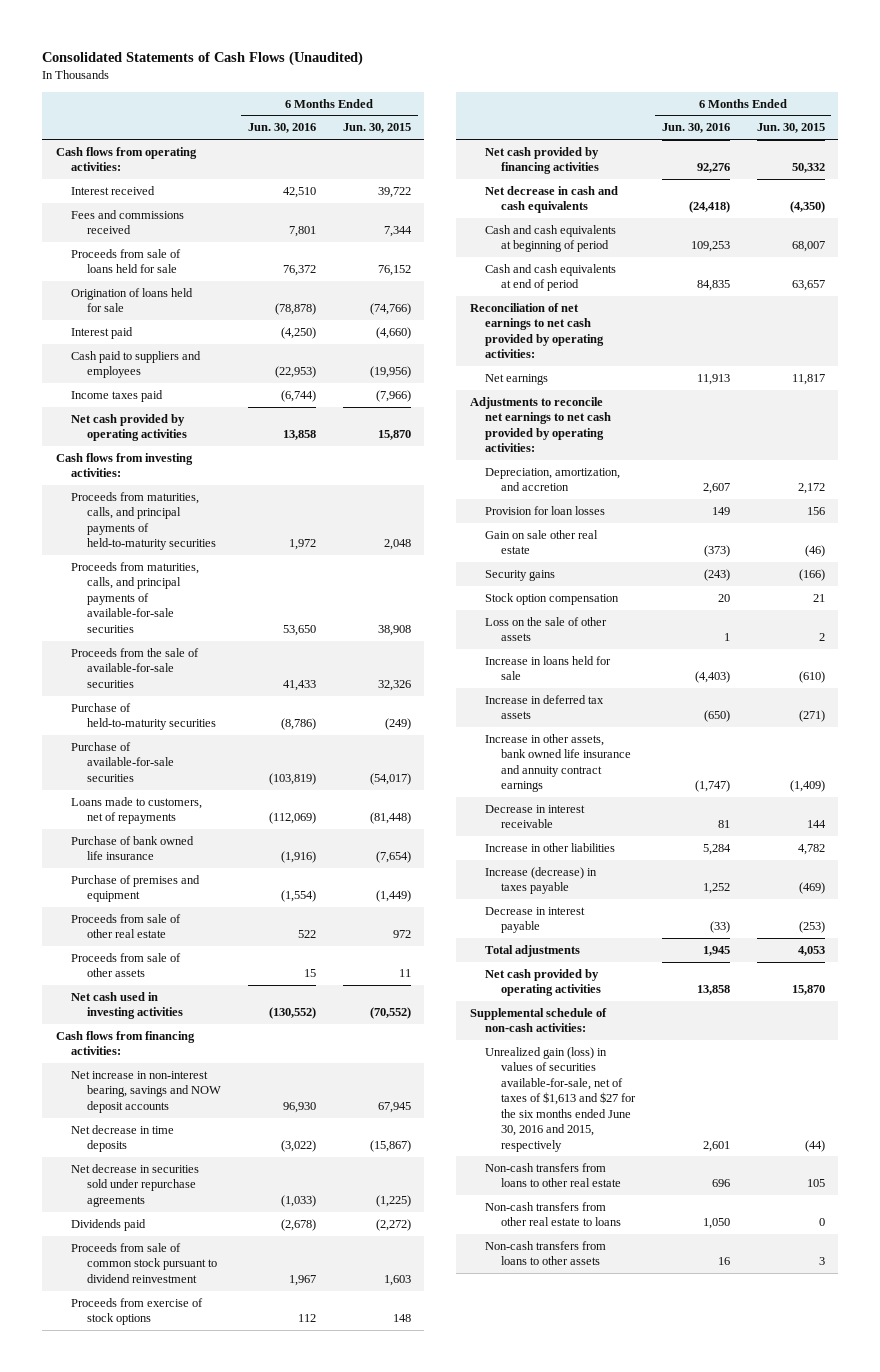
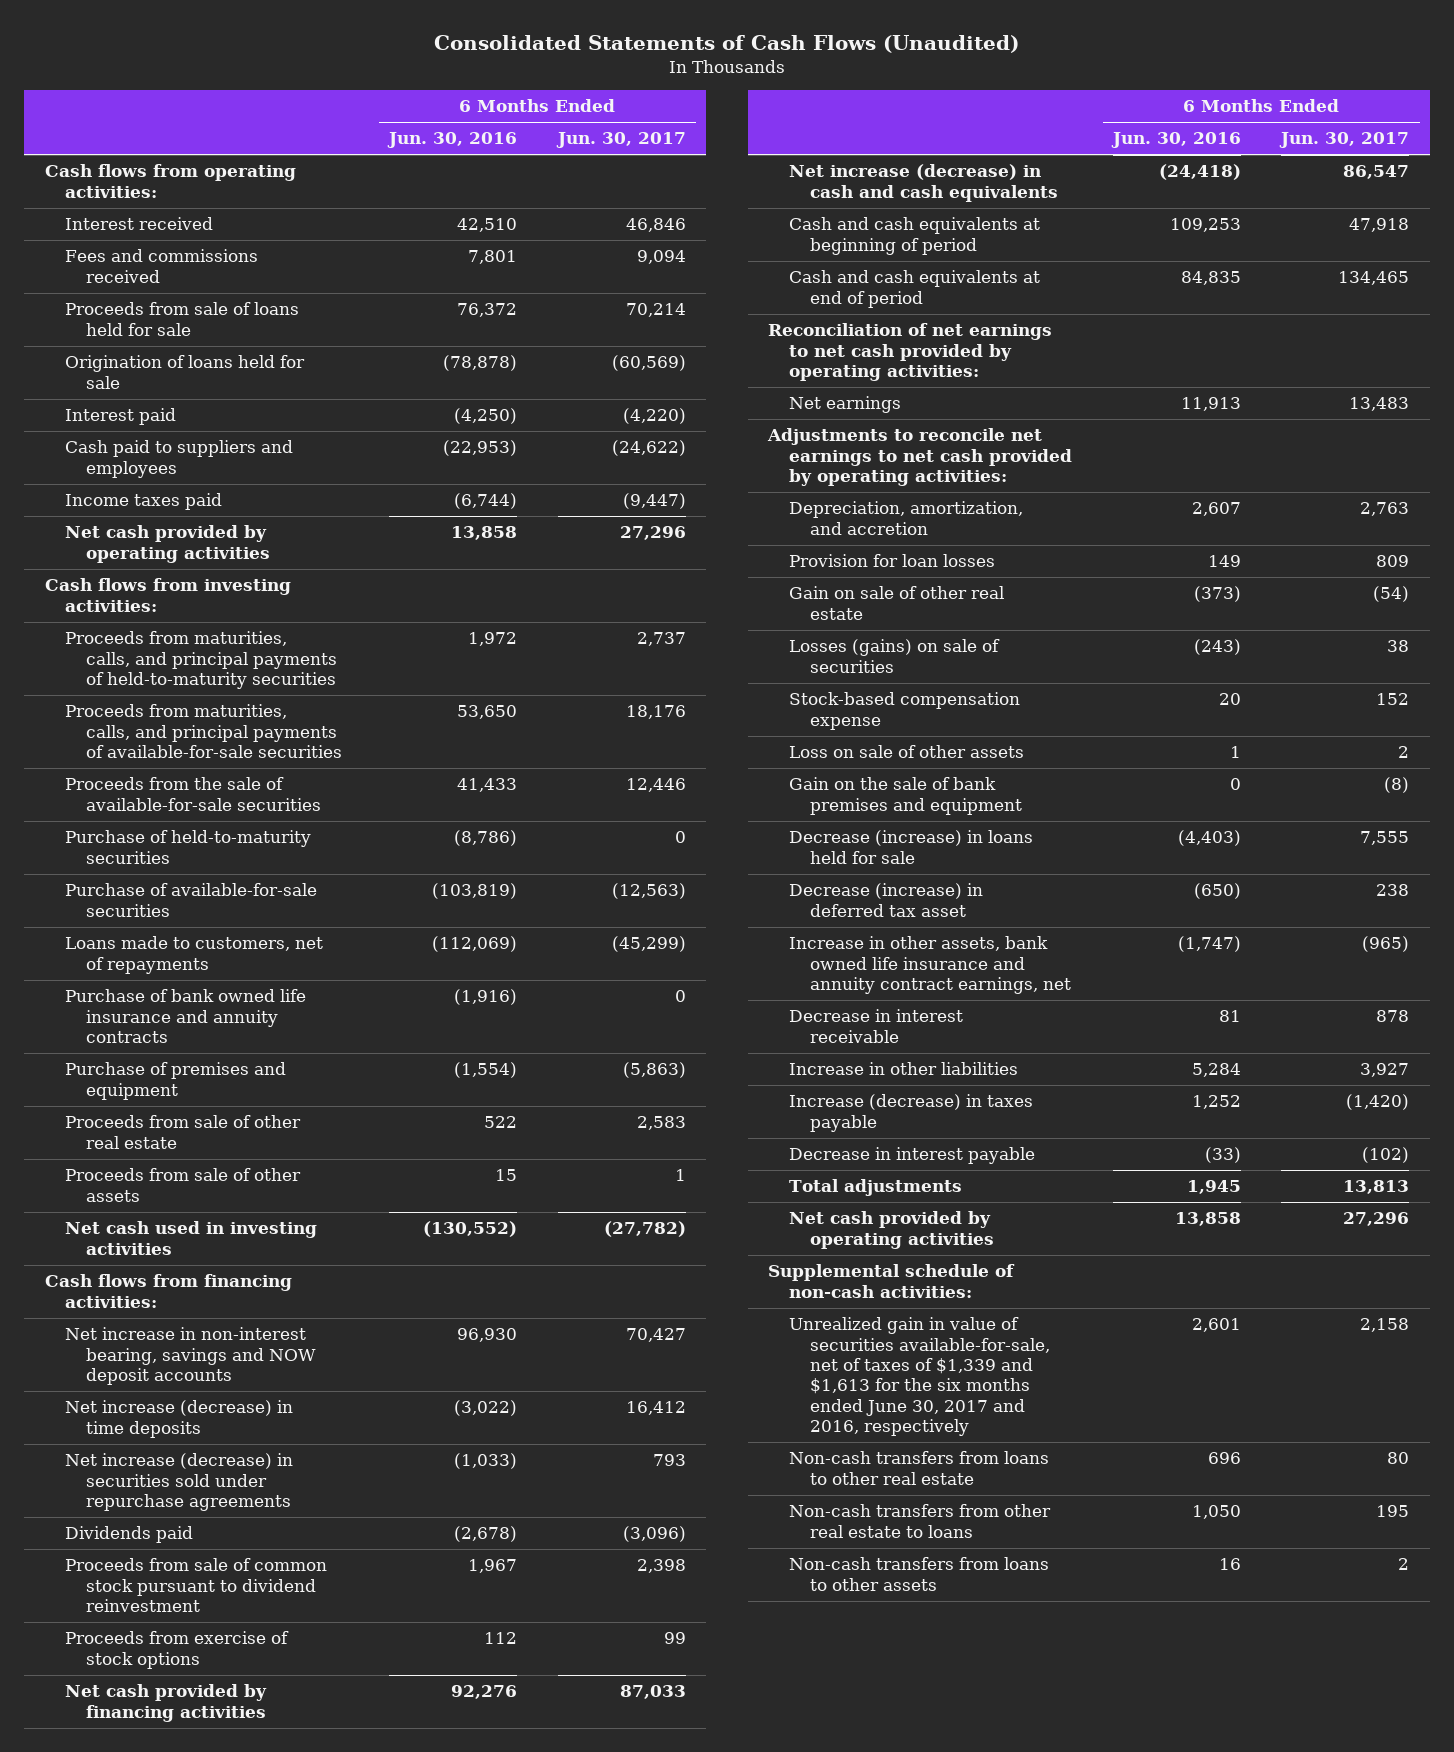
[342,123,411,134] Jun. 30, 2015 -> none
none -> [555,132,686,149] Jun. 30, 2017
[71,835,195,861] Purchase of bank owned life insurance -> [65,989,307,1043] Purchase of bank owned life insurance and annuity contracts
[71,1124,175,1153] Net decrease in time deposits -> [65,1400,294,1438] Net increase (decrease) in time deposits
[71,1163,200,1207] Net decrease in securities sold under repurchase agreements -> [65,1453,294,1511] Net increase (decrease) in securities sold under repurchase agreements
[485,185,619,214] Net decrease in cash and cash equivalents -> [789,164,1058,202] Net increase (decrease) in cash and cash equivalents
[485,529,599,555] Gain on sale other real estate -> [789,586,1005,620] Gain on sale of other real estate
[485,569,556,581] Security gains -> [789,639,1001,673] Losses (gains) on sale of securities
[485,592,620,605] Stock option compensation -> [789,692,1021,730] Stock-based compensation expense
[485,616,608,642] Loss on the sale of other assets -> [789,745,1025,759] Loss on sale of other assets
none -> [789,777,1022,815] Gain on the sale of bank premises and equipment
[485,655,612,681] Increase in loans held for sale -> [789,830,1034,864] Decrease (increase) in loans held for sale
[485,694,605,720] Increase in deferred tax assets -> [789,883,984,917] Decrease (increase) in deferred tax asset
[485,733,631,793] Increase in other assets, bank owned life insurance and annuity contract earnings -> [789,936,1071,994] Increase in other assets, bank owned life insurance and annuity contract earnings, net
[485,1046,636,1152] Unrealized gain (loss) in values of securities available-for-sale, net of taxes of $1,613 and $27 for the six months ended June 30, 2016 and 2015, respectively -> [789,1317,1050,1437] Unrealized gain in value of securities available-for-sale, net of taxes of $1,339 and $1,613 for the six months ended June 30, 2017 and 2016, respectively

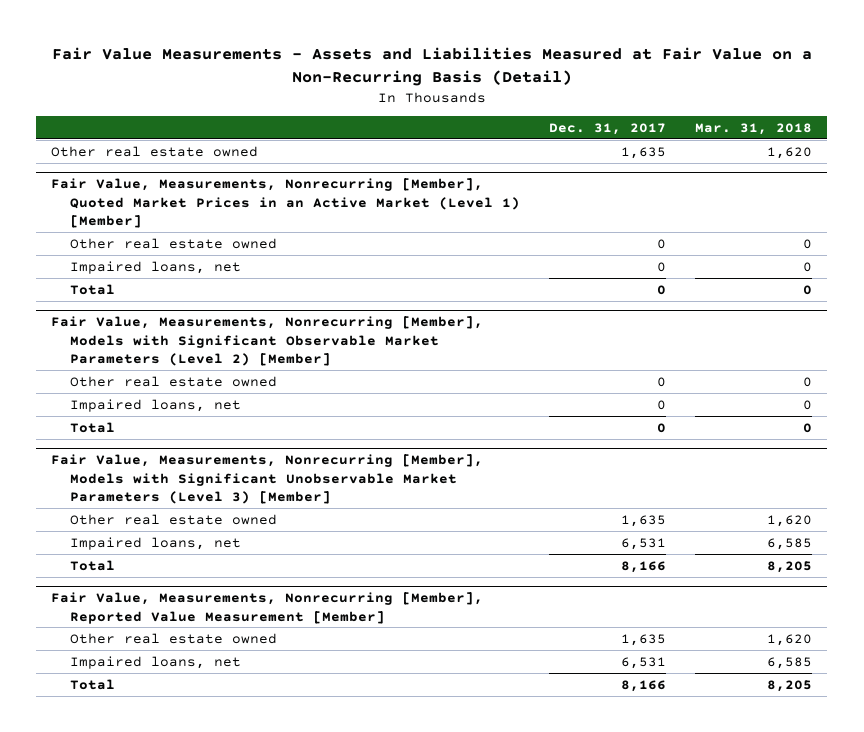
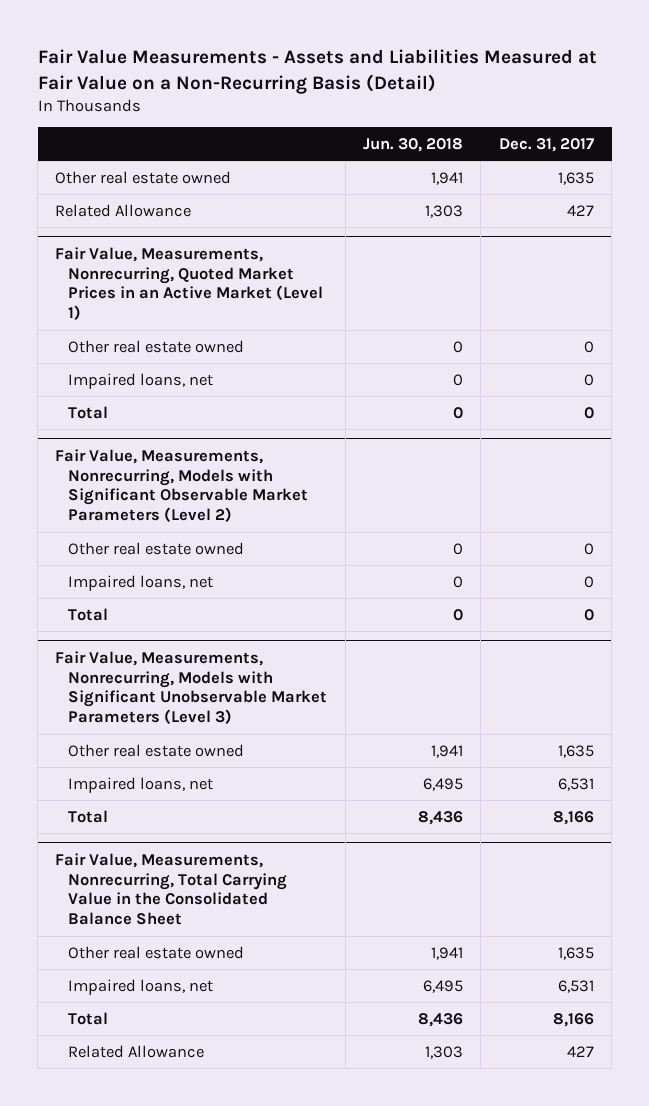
[695,122,813,135] Mar. 31, 2018 -> none
none -> [363,137,464,152] Jun. 30, 2018
none -> [55,203,192,217] Related Allowance
[51,177,521,229] Fair Value, Measurements, Nonrecurring [Member], Quoted Market Prices in an Active Market (Level 1) [Member] -> [55,246,324,321] Fair Value, Measurements, Nonrecurring, Quoted Market Prices in an Active Market (Level 1)
[51,315,484,367] Fair Value, Measurements, Nonrecurring [Member], Models with Significant Observable Market Parameters (Level 2) [Member] -> [55,448,309,523] Fair Value, Measurements, Nonrecurring, Models with Significant Observable Market Parameters (Level 2)
[51,453,484,505] Fair Value, Measurements, Nonrecurring [Member], Models with Significant Unobservable Market Parameters (Level 3) [Member] -> [55,650,328,725] Fair Value, Measurements, Nonrecurring, Models with Significant Unobservable Market Parameters (Level 3)
[51,591,484,624] Fair Value, Measurements, Nonrecurring [Member], Reported Value Measurement [Member] -> none
none -> [55,852,288,926] Fair Value, Measurements, Nonrecurring, Total Carrying Value in the Consolidated Balance Sheet
none -> [68,1044,205,1058] Related Allowance

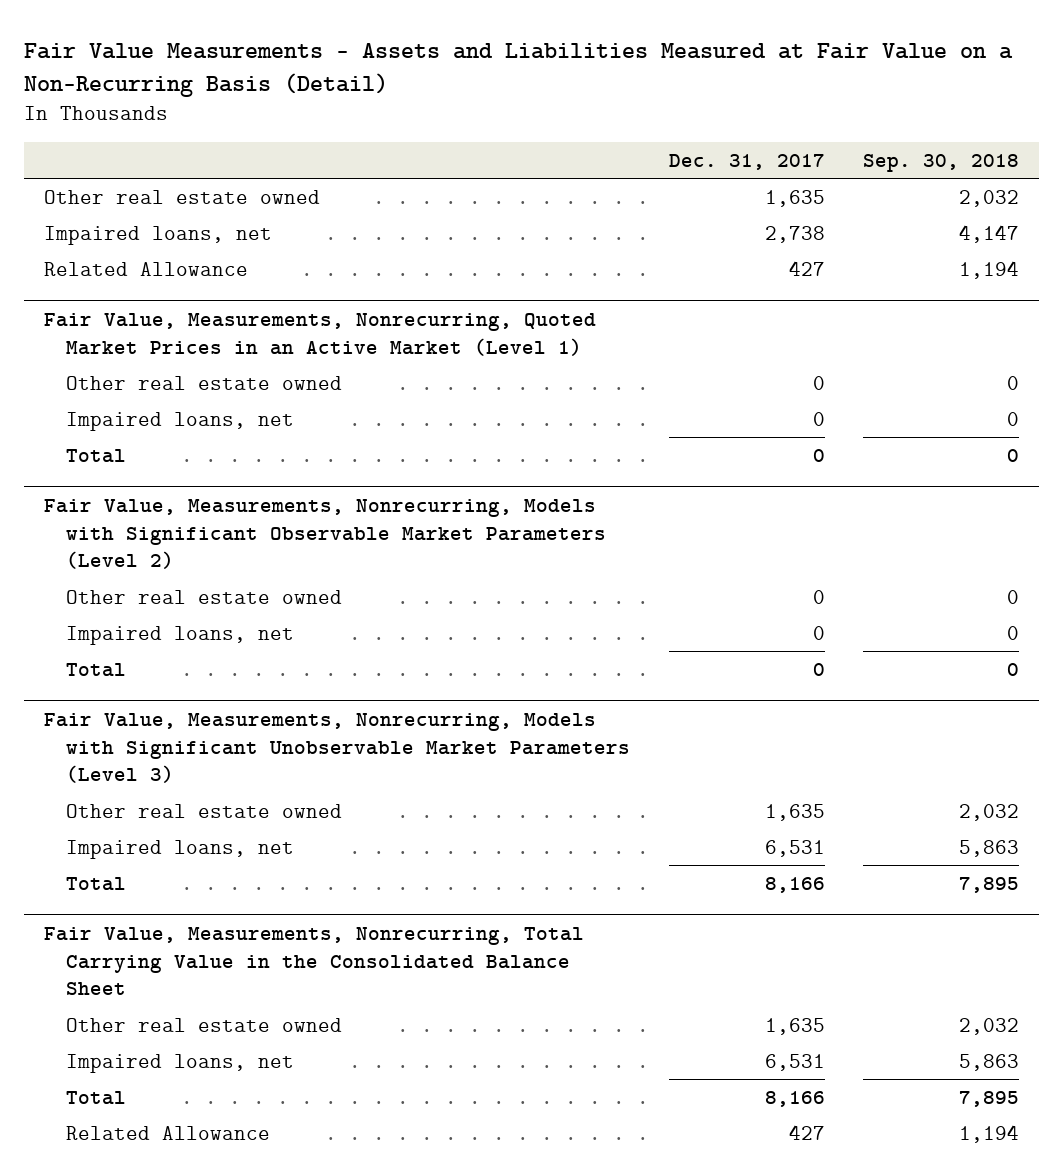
[363,137,464,152] Jun. 30, 2018 -> none
none -> [863,153,1020,172] Sep. 30, 2018
none -> [43,225,272,245] Impaired loans, net

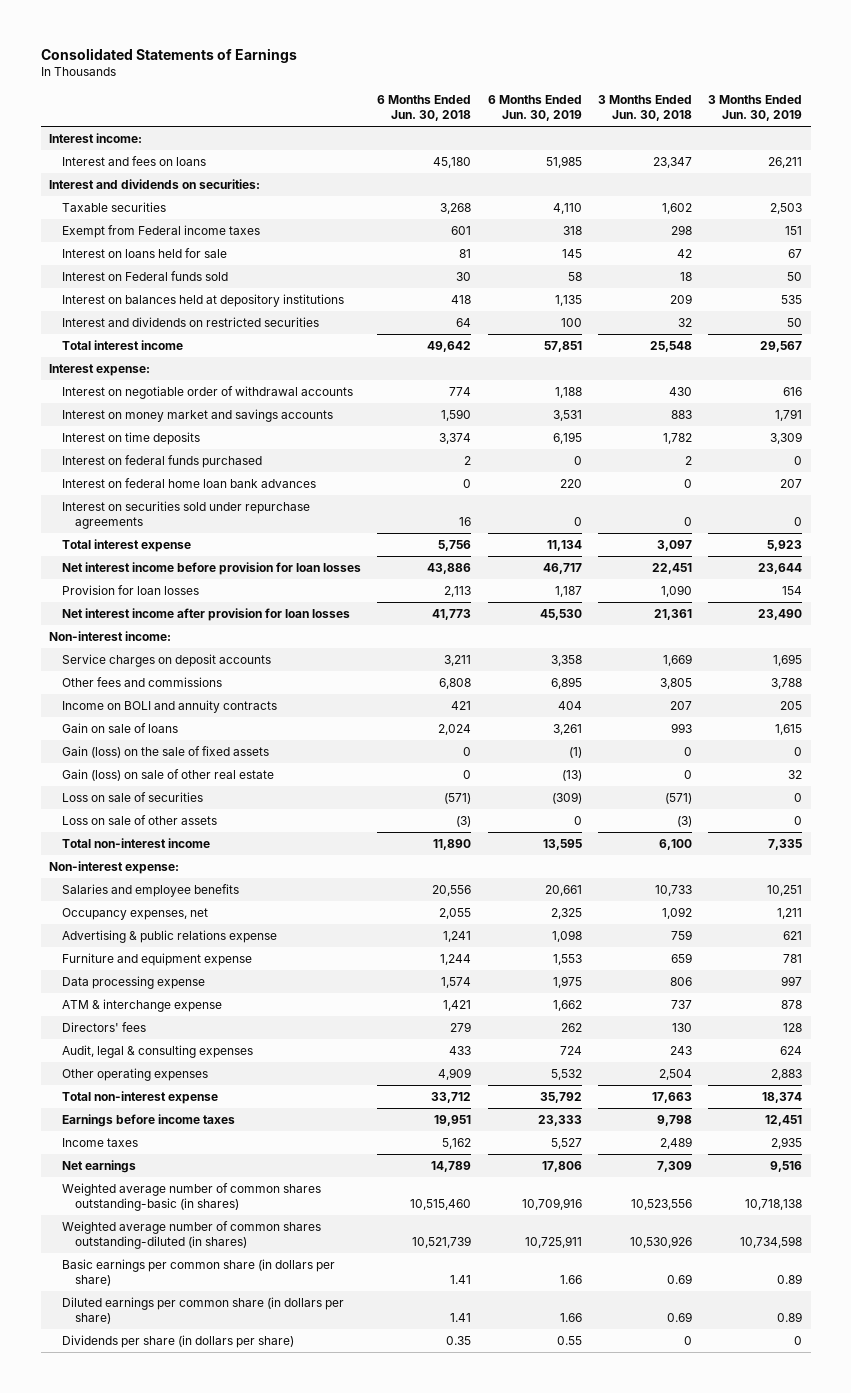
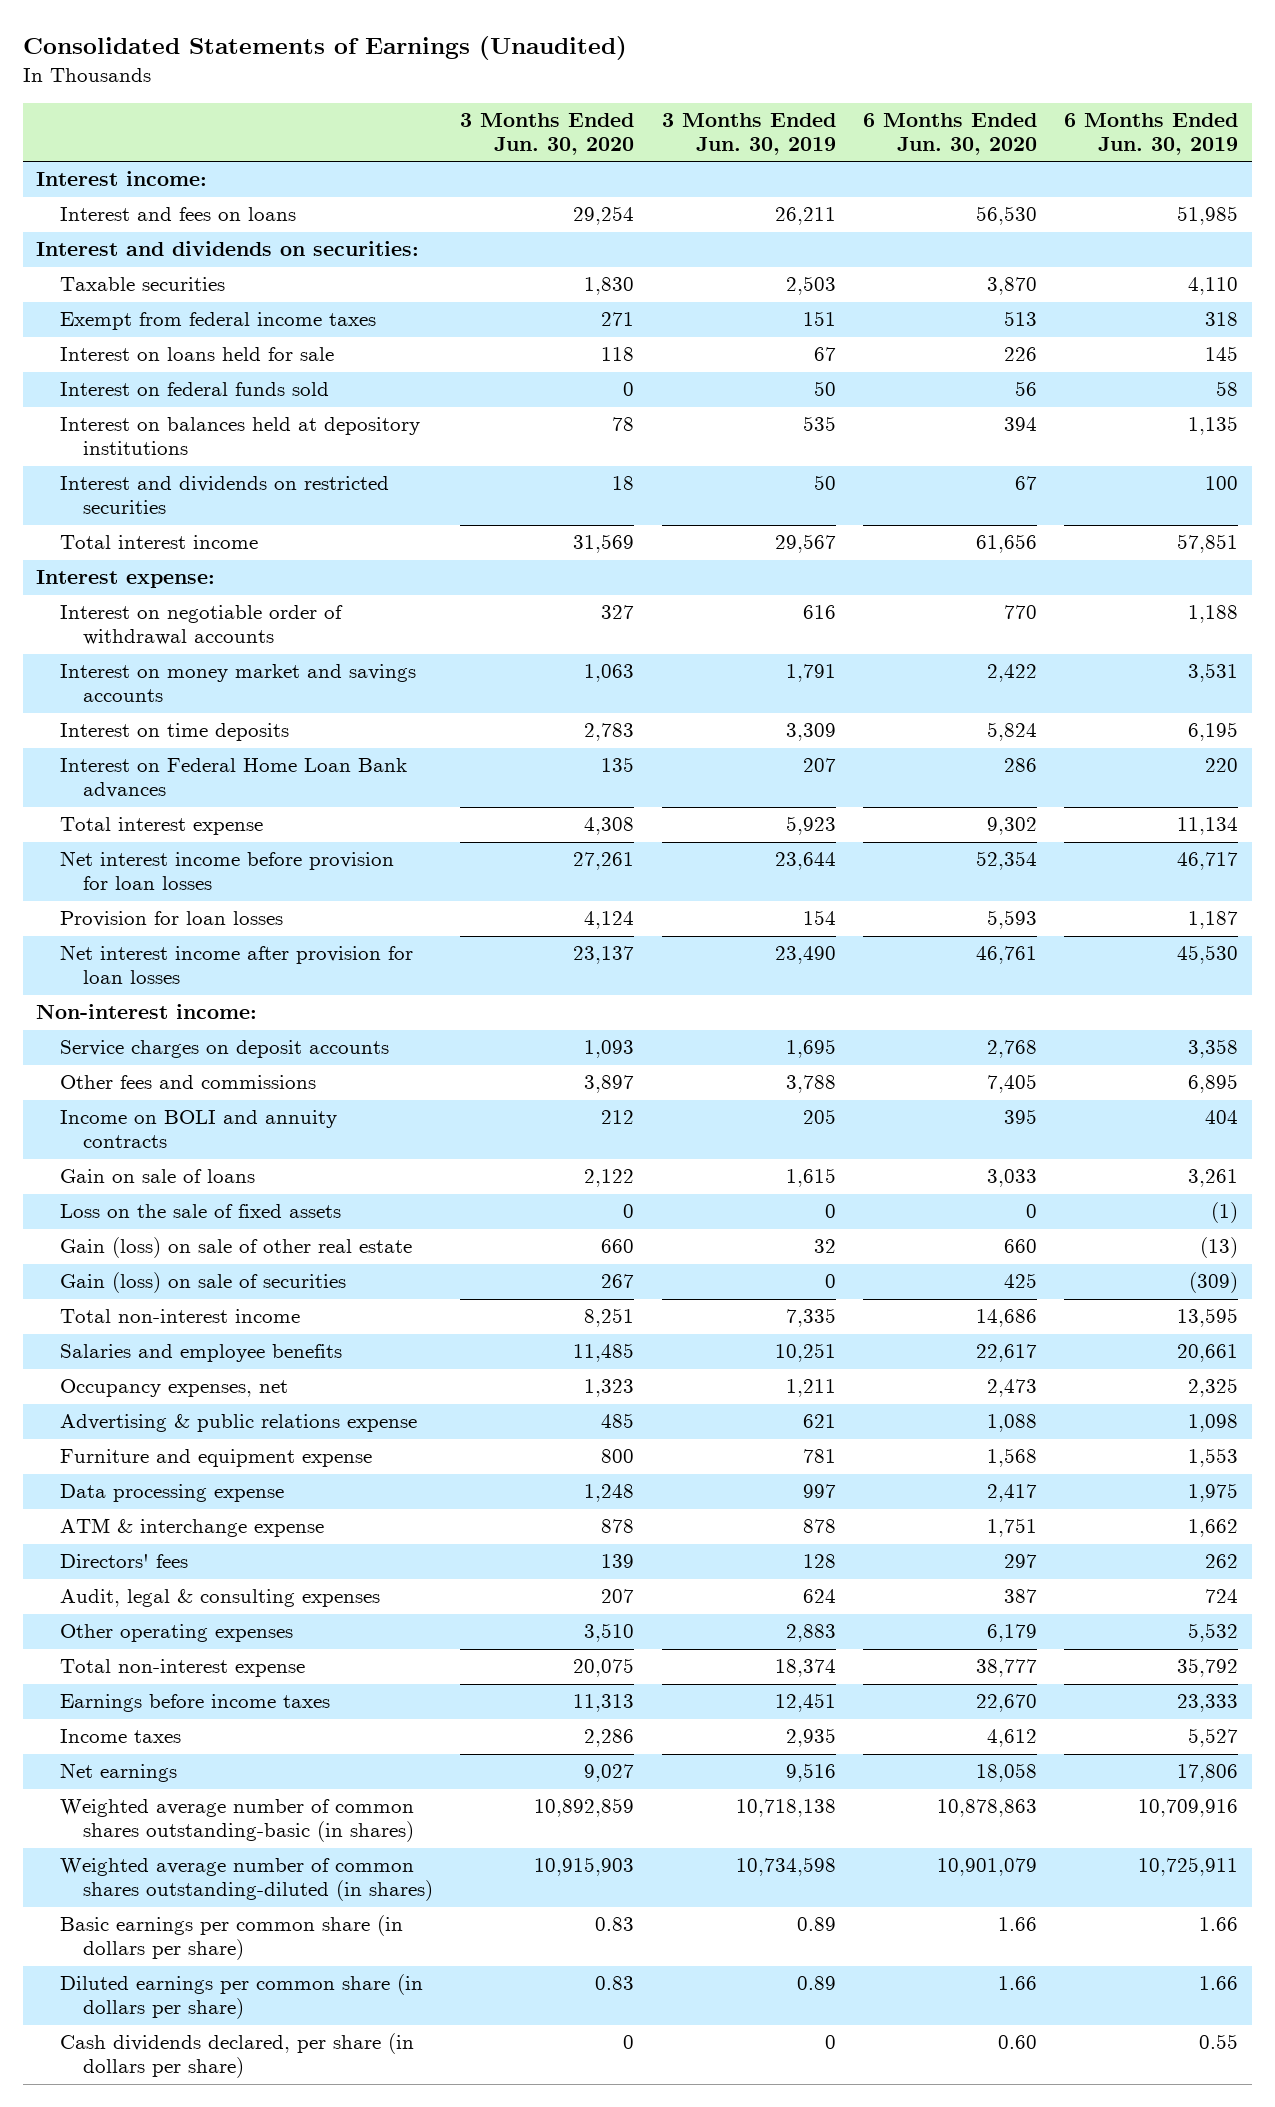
[40,47,297,63] Consolidated Statements of Earnings -> [22,36,627,61] Consolidated Statements of Earnings (Unaudited)
[377,95,472,122] 6 Months Ended Jun. 30, 2018 -> none
[598,95,693,122] 3 Months Ended Jun. 30, 2018 -> none
none -> [460,113,635,156] 3 Months Ended Jun. 30, 2020
none -> [863,113,1038,156] 6 Months Ended Jun. 30, 2020
[61,224,260,238] Exempt from Federal income taxes -> [59,312,376,331] Exempt from federal income taxes
[61,270,228,281] Interest on Federal funds sold -> [59,382,329,397] Interest on federal funds sold
[61,454,262,468] Interest on federal funds purchased -> none
[61,500,310,529] Interest on securities sold under repurchase agreements -> none
[61,477,316,488] Interest on federal home loan bank advances -> [59,758,407,799] Interest on Federal Home Loan Bank advances
[61,745,269,758] Gain (loss) on the sale of fixed assets -> [59,1204,341,1219] Loss on the sale of fixed assets
[61,814,217,825] Loss on sale of other assets -> none
[61,791,203,802] Loss on sale of securities -> [59,1272,346,1294] Gain (loss) on sale of securities
[49,860,180,874] Non-interest expense: -> none
[61,1334,294,1348] Dividends per share (in dollars per share) -> [59,2033,414,2079] Cash dividends declared, per share (in dollars per share)

